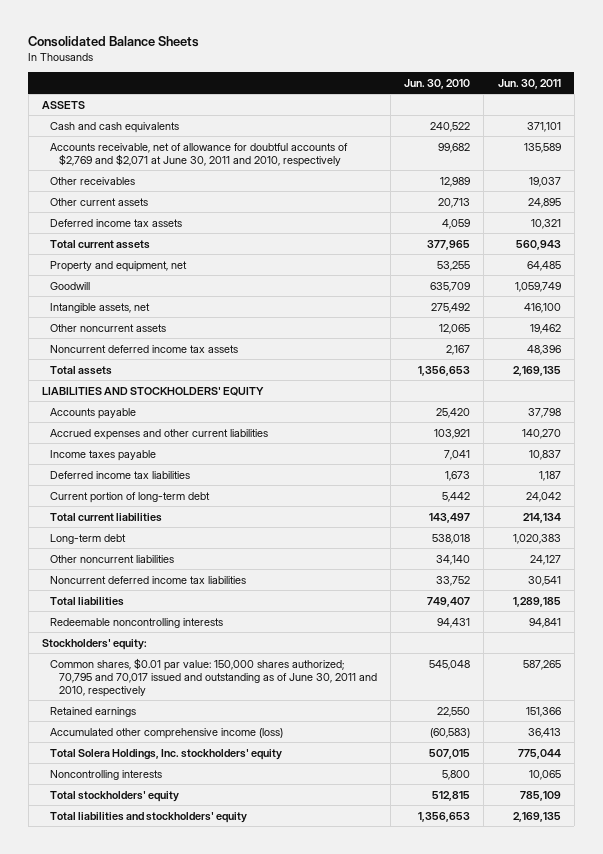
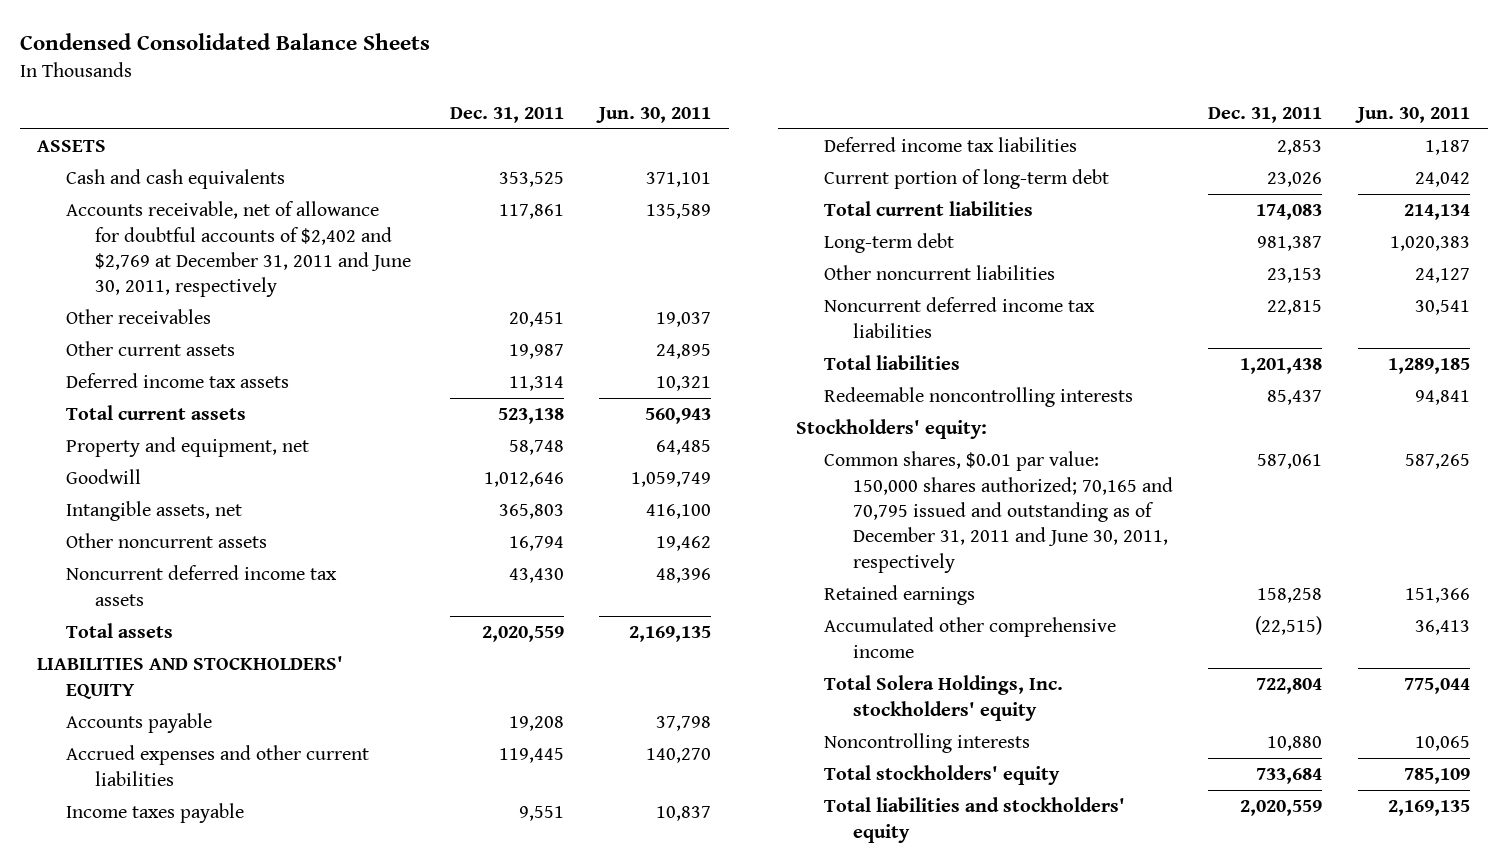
[28,35,200,47] Consolidated Balance Sheets -> [19,33,430,51] Condensed Consolidated Balance Sheets
[404,78,471,89] Jun. 30, 2010 -> none
none -> [449,106,564,123] Dec. 31, 2011
[50,142,349,167] Accounts receivable, net of allowance for doubtful accounts of $2,769 and $2,071 at June 30, 2011 and 2010, respectively -> [65,201,411,298] Accounts receivable, net of allowance for doubtful accounts of $2,402 and $2,769 at December 31, 2011 and June 30, 2011, respectively
[50,657,377,697] Common shares, $0.01 par value: 150,000 shares authorized; 70,795 and 70,017 issued and outstanding as of June 30, 2011 and 2010, respectively -> [824,451,1174,573] Common shares, $0.01 par value: 150,000 shares authorized; 70,165 and 70,795 issued and outstanding as of December 31, 2011 and June 30, 2011, respectively
[50,727,284,739] Accumulated other comprehensive income (loss) -> [824,617,1117,658] Accumulated other comprehensive income

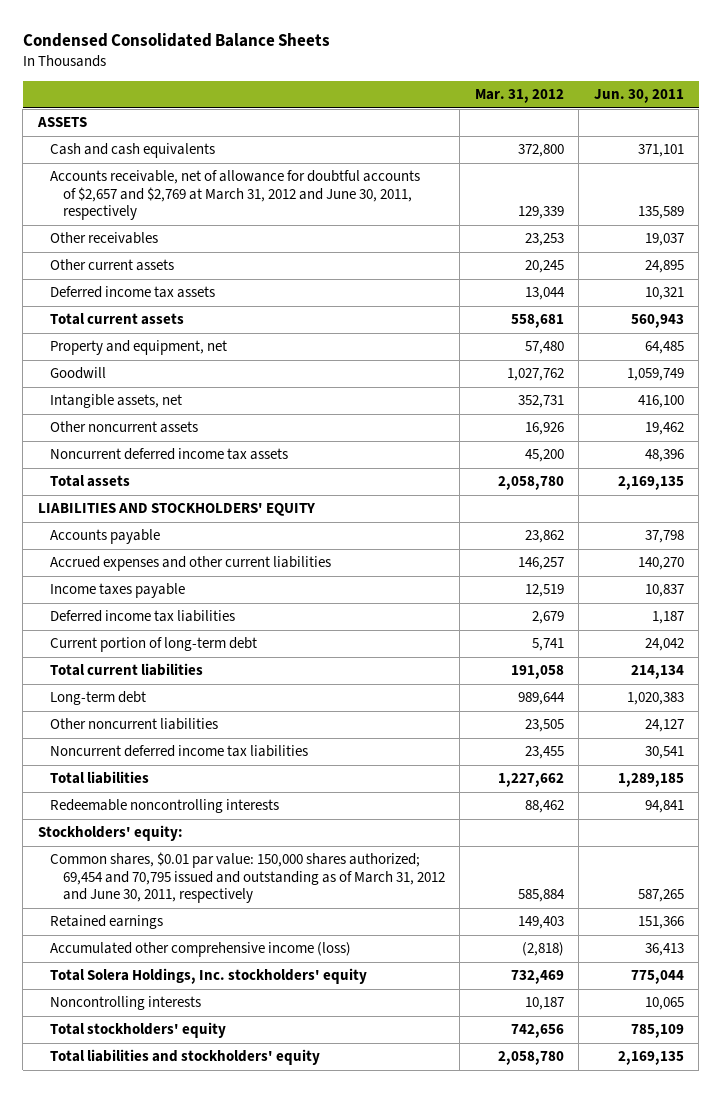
[449,106,564,123] Dec. 31, 2011 -> none
none -> [474,89,564,104] Mar. 31, 2012
[65,201,411,298] Accounts receivable, net of allowance for doubtful accounts of $2,402 and $2,769 at December 31, 2011 and June 30, 2011, respectively -> [50,170,421,221] Accounts receivable, net of allowance for doubtful accounts of $2,657 and $2,769 at March 31, 2012 and June 30, 2011, respectively
[824,451,1174,573] Common shares, $0.01 par value: 150,000 shares authorized; 70,165 and 70,795 issued and outstanding as of December 31, 2011 and June 30, 2011, respectively -> [50,852,445,904] Common shares, $0.01 par value: 150,000 shares authorized; 69,454 and 70,795 issued and outstanding as of March 31, 2012 and June 30, 2011, respectively
[824,617,1117,658] Accumulated other comprehensive income -> [50,942,352,958] Accumulated other comprehensive income (loss)

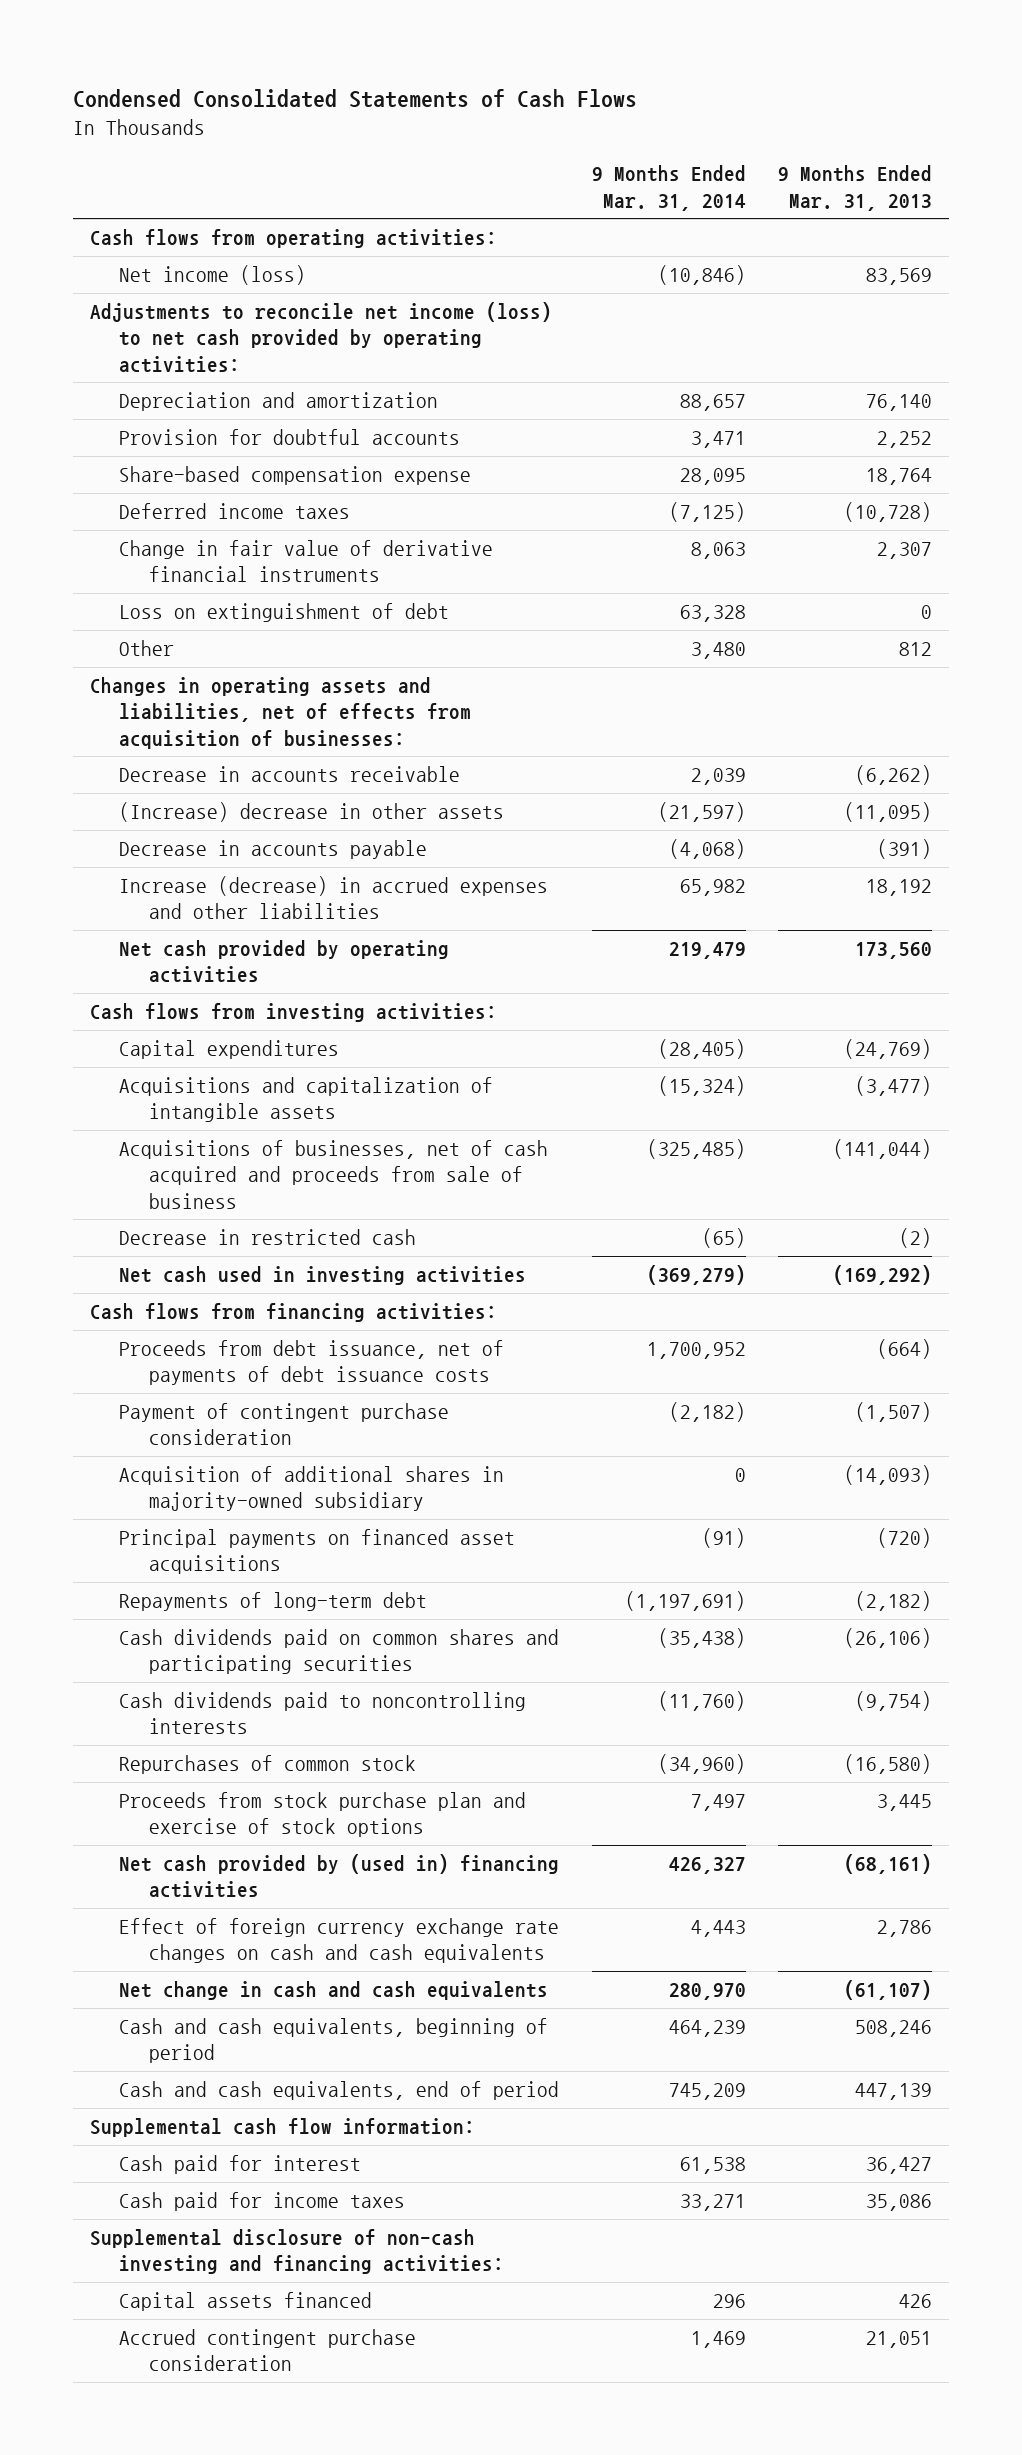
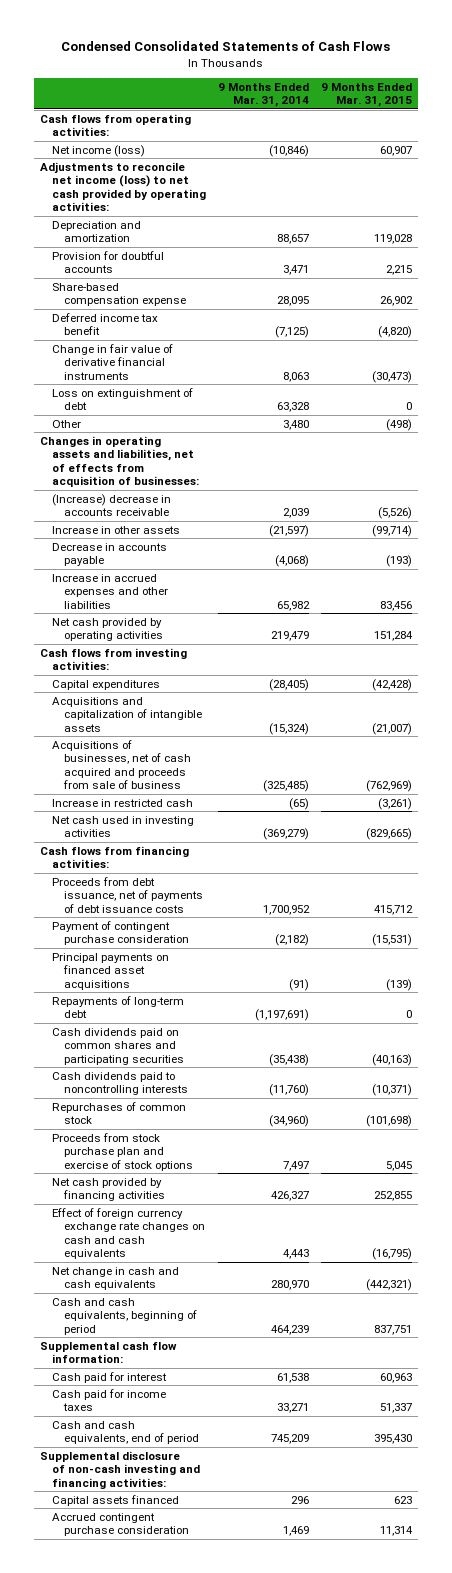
[778,165,933,211] 9 Months Ended Mar. 31, 2013 -> none
none -> [320,82,412,108] 9 Months Ended Mar. 31, 2015
[119,502,351,519] Deferred income taxes -> [51,312,158,336] Deferred income tax benefit
[119,765,461,782] Decrease in accounts receivable -> [51,493,171,517] (Increase) decrease in accounts receivable
[119,801,505,822] (Increase) decrease in other assets -> [51,525,180,534] Increase in other assets
[119,875,549,920] Increase (decrease) in accrued expenses and other liabilities -> [51,573,168,609] Increase in accrued expenses and other liabilities
[119,1228,417,1245] Decrease in restricted cash -> [51,798,193,807] Increase in restricted cash
[119,1465,505,1512] Acquisition of additional shares in majority-owned subsidiary -> none
[119,1853,560,1899] Net cash provided by (used in) financing activities -> [51,1177,165,1202] Net cash provided by financing activities
[119,2080,560,2100] Cash and cash equivalents, end of period -> [51,1420,199,1445] Cash and cash equivalents, end of period

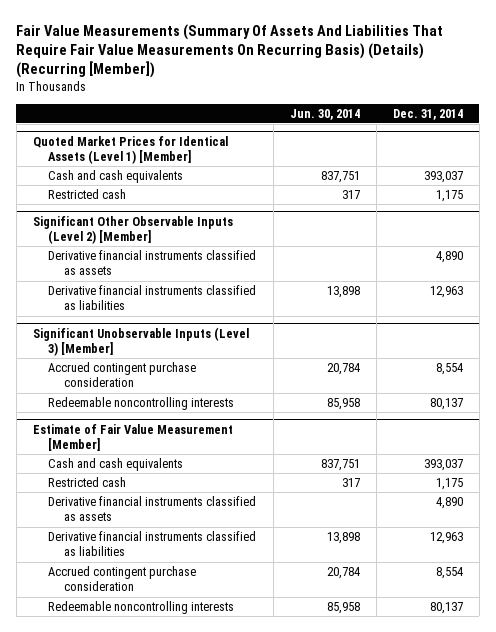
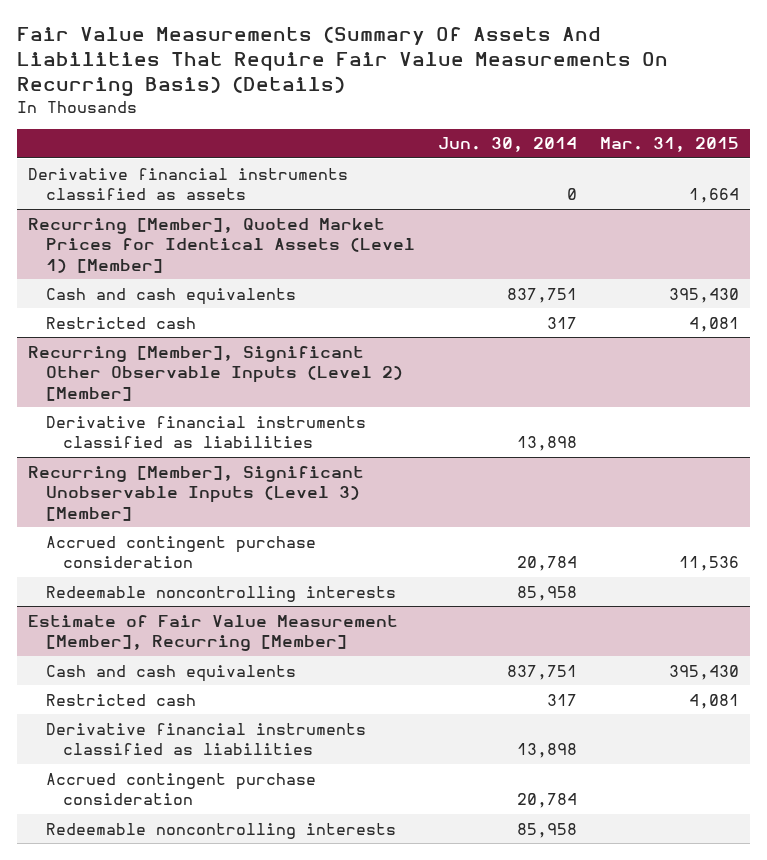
[16,23,444,79] Fair Value Measurements (Summary Of Assets And Liabilities That Require Fair Value Measurements On Recurring Basis) (Details) (Recurring [Member]) -> [16,26,668,97] Fair Value Measurements (Summary Of Assets And Liabilities That Require Fair Value Measurements On Recurring Basis) (Details)
[392,108,463,120] Dec. 31, 2014 -> none
none -> [599,137,739,153] Mar. 31, 2015
none -> [28,167,349,201] Derivative financial instruments classified as assets
[32,135,228,165] Quoted Market Prices for Identical Assets (Level 1) [Member] -> [28,217,415,273] Recurring [Member], Quoted Market Prices for Identical Assets (Level 1) [Member]
[48,250,257,276] Derivative financial instruments classified as assets -> none
[32,215,233,245] Significant Other Observable Inputs (Level 2) [Member] -> [28,345,403,401] Recurring [Member], Significant Other Observable Inputs (Level 2) [Member]
[32,326,249,357] Significant Unobservable Inputs (Level 3) [Member] -> [28,465,365,521] Recurring [Member], Significant Unobservable Inputs (Level 3) [Member]
[32,423,233,452] Estimate of Fair Value Measurement [Member] -> [28,614,399,652] Estimate of Fair Value Measurement [Member], Recurring [Member]
[48,496,257,522] Derivative financial instruments classified as assets -> none

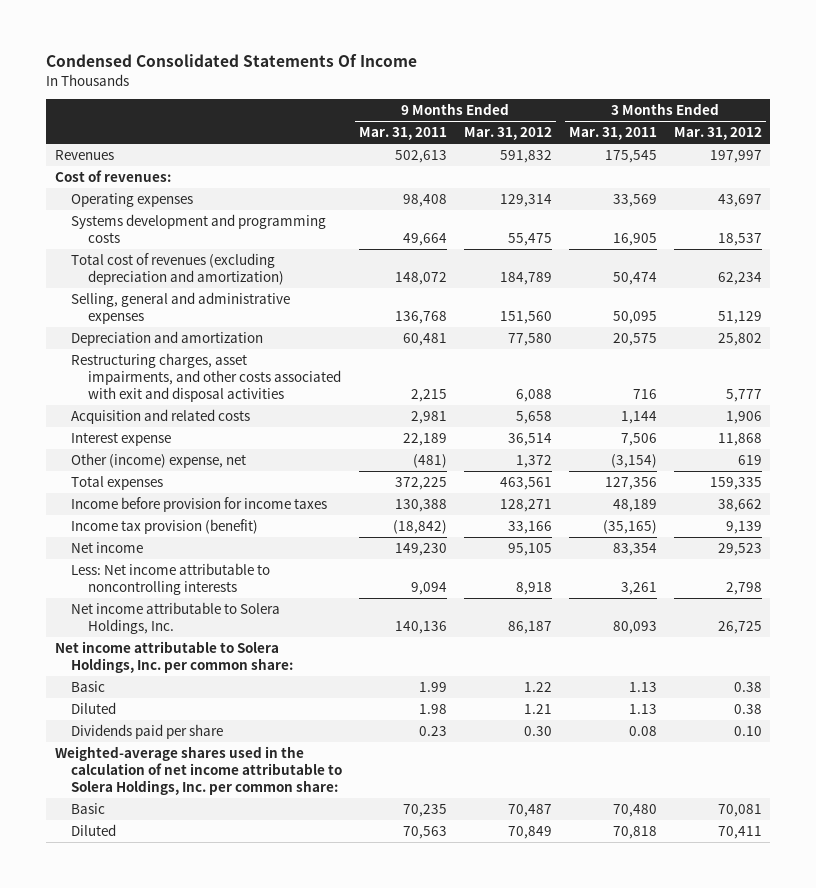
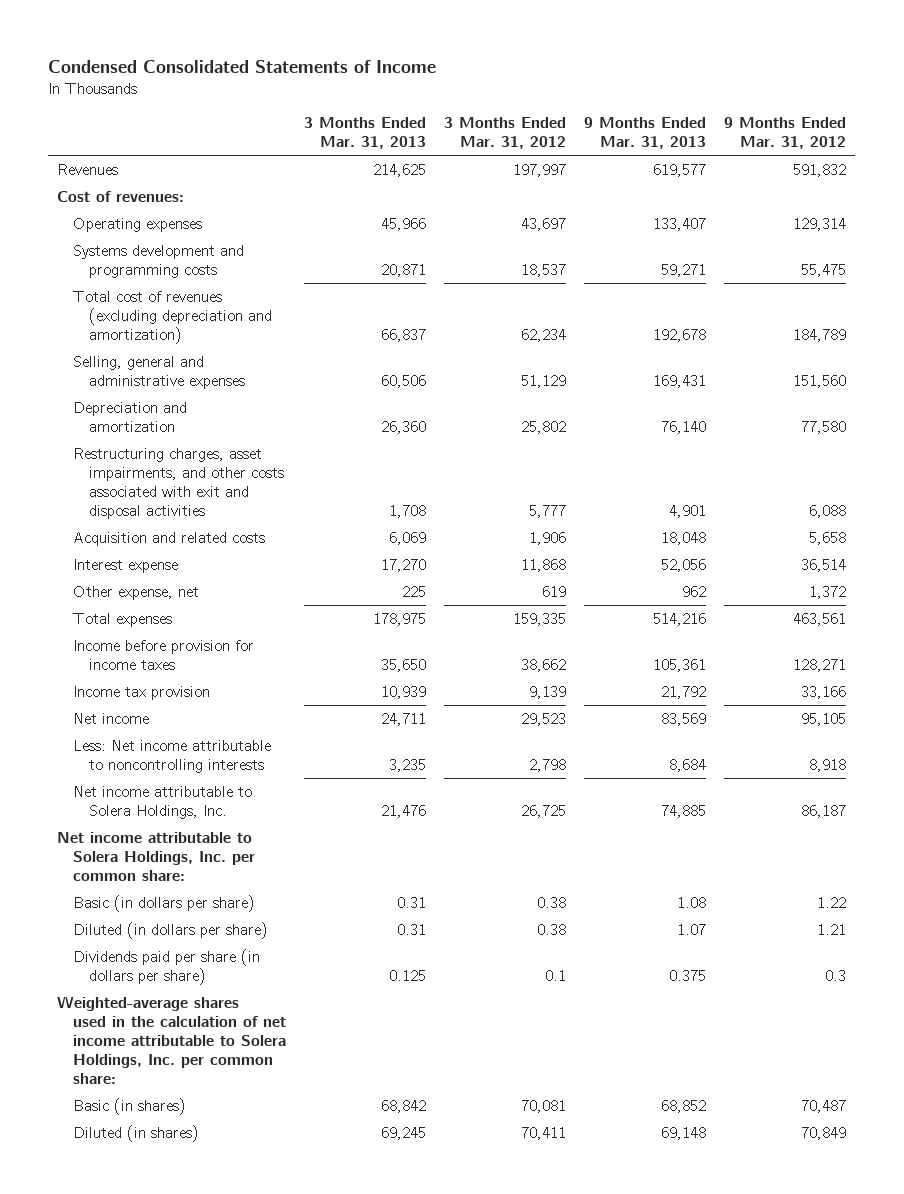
[46,54,418,68] Condensed Consolidated Statements Of Income -> [48,59,437,73] Condensed Consolidated Statements of Income
[359,127,448,141] Mar. 31, 2011 -> none
[568,127,657,141] Mar. 31, 2011 -> none
none -> [304,117,427,150] 3 Months Ended Mar. 31, 2013
none -> [584,117,707,150] 9 Months Ended Mar. 31, 2013
[71,453,247,469] Other (income) expense, net -> [73,585,200,600] Other expense, net
[71,519,259,535] Income tax provision (benefit) -> [73,685,211,700] Income tax provision
[71,681,106,693] Basic -> [73,894,256,912] Basic (in dollars per share)
[71,702,117,715] Diluted -> [73,921,269,939] Diluted (in dollars per share)
[71,724,224,740] Dividends paid per share -> [73,948,261,985] Dividends paid per share (in dollars per share)
[523,726,552,737] 0.30 -> [825,969,847,981] 0.3
[733,726,762,737] 0.10 -> [545,969,567,981] 0.1
[71,803,106,815] Basic -> [73,1097,187,1115] Basic (in shares)
[71,824,117,837] Diluted -> [73,1124,200,1142] Diluted (in shares)

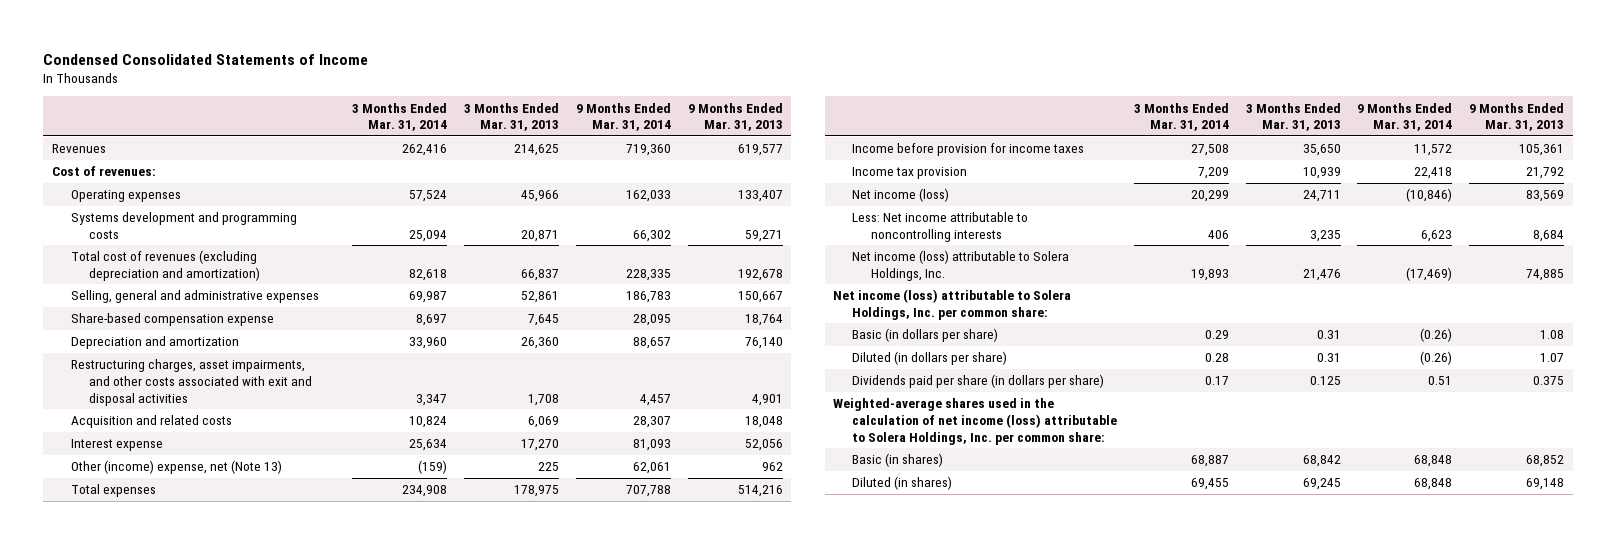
[444,117,567,150] 3 Months Ended Mar. 31, 2012 -> none
[724,117,847,150] 9 Months Ended Mar. 31, 2012 -> none
none -> [352,102,448,132] 3 Months Ended Mar. 31, 2014
none -> [575,102,671,132] 9 Months Ended Mar. 31, 2014
[381,374,427,388] 60,506 -> [521,291,560,304] 52,861
[653,374,707,388] 169,431 -> [737,291,783,304] 150,667
none -> [70,313,274,327] Share-based compensation expense
[73,585,200,600] Other expense, net -> [70,460,282,475] Other (income) expense, net (Note 13)
[73,712,150,724] Net income -> [852,188,950,203] Net income (loss)
[73,785,253,819] Net income attributable to Solera Holdings, Inc. -> [852,250,1070,281] Net income (loss) attributable to Solera Holdings, Inc.
[57,831,256,882] Net income attributable to Solera Holdings, Inc. per common share: -> [833,289,1072,320] Net income (loss) attributable to Solera Holdings, Inc. per common share:
[57,995,287,1085] Weighted-average shares used in the calculation of net income attributable to Solera Holdings, Inc. per common share: -> [833,398,1118,445] Weighted-average shares used in the calculation of net income (loss) attributable to Solera Holdings, Inc. per common share:

